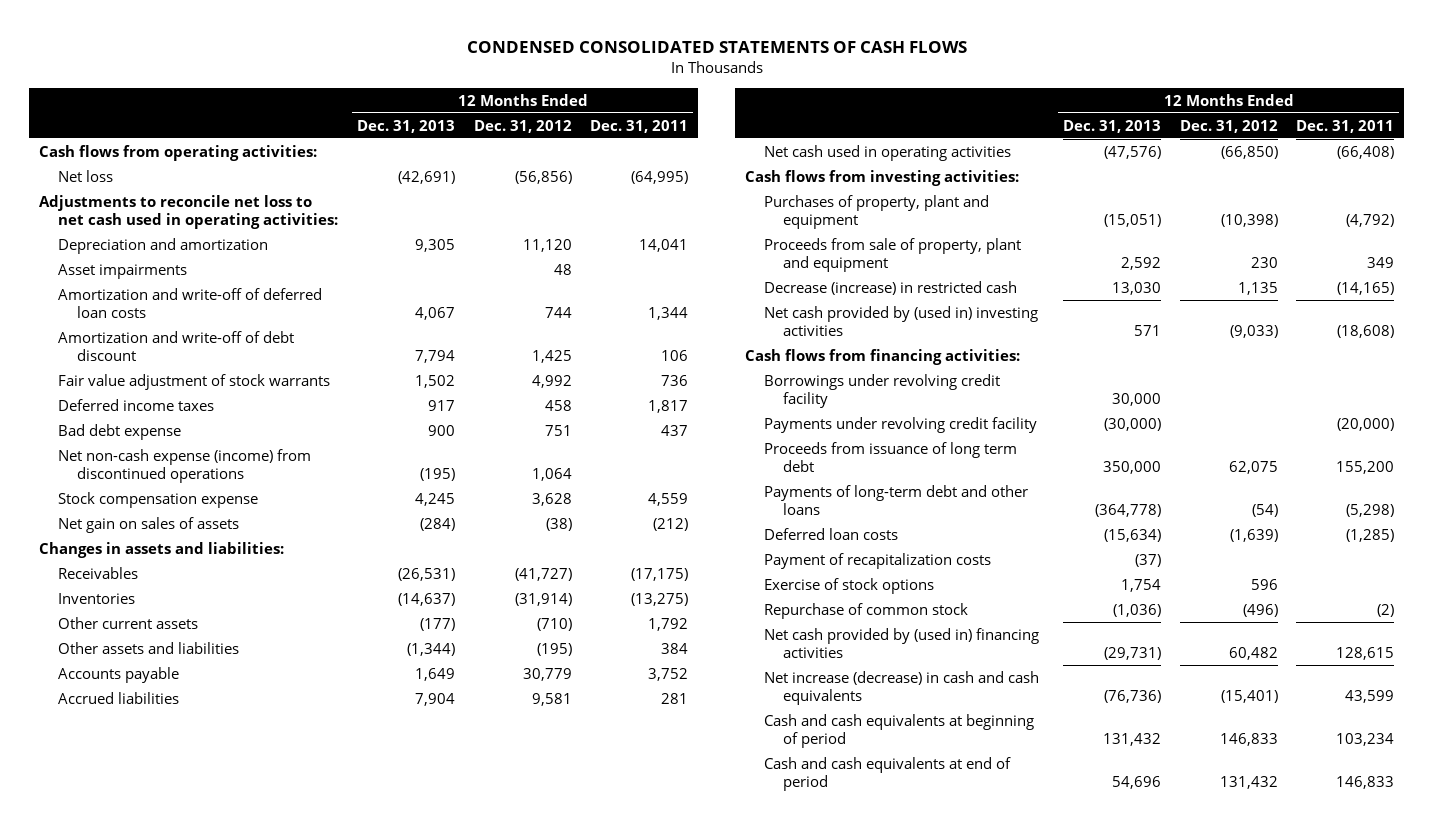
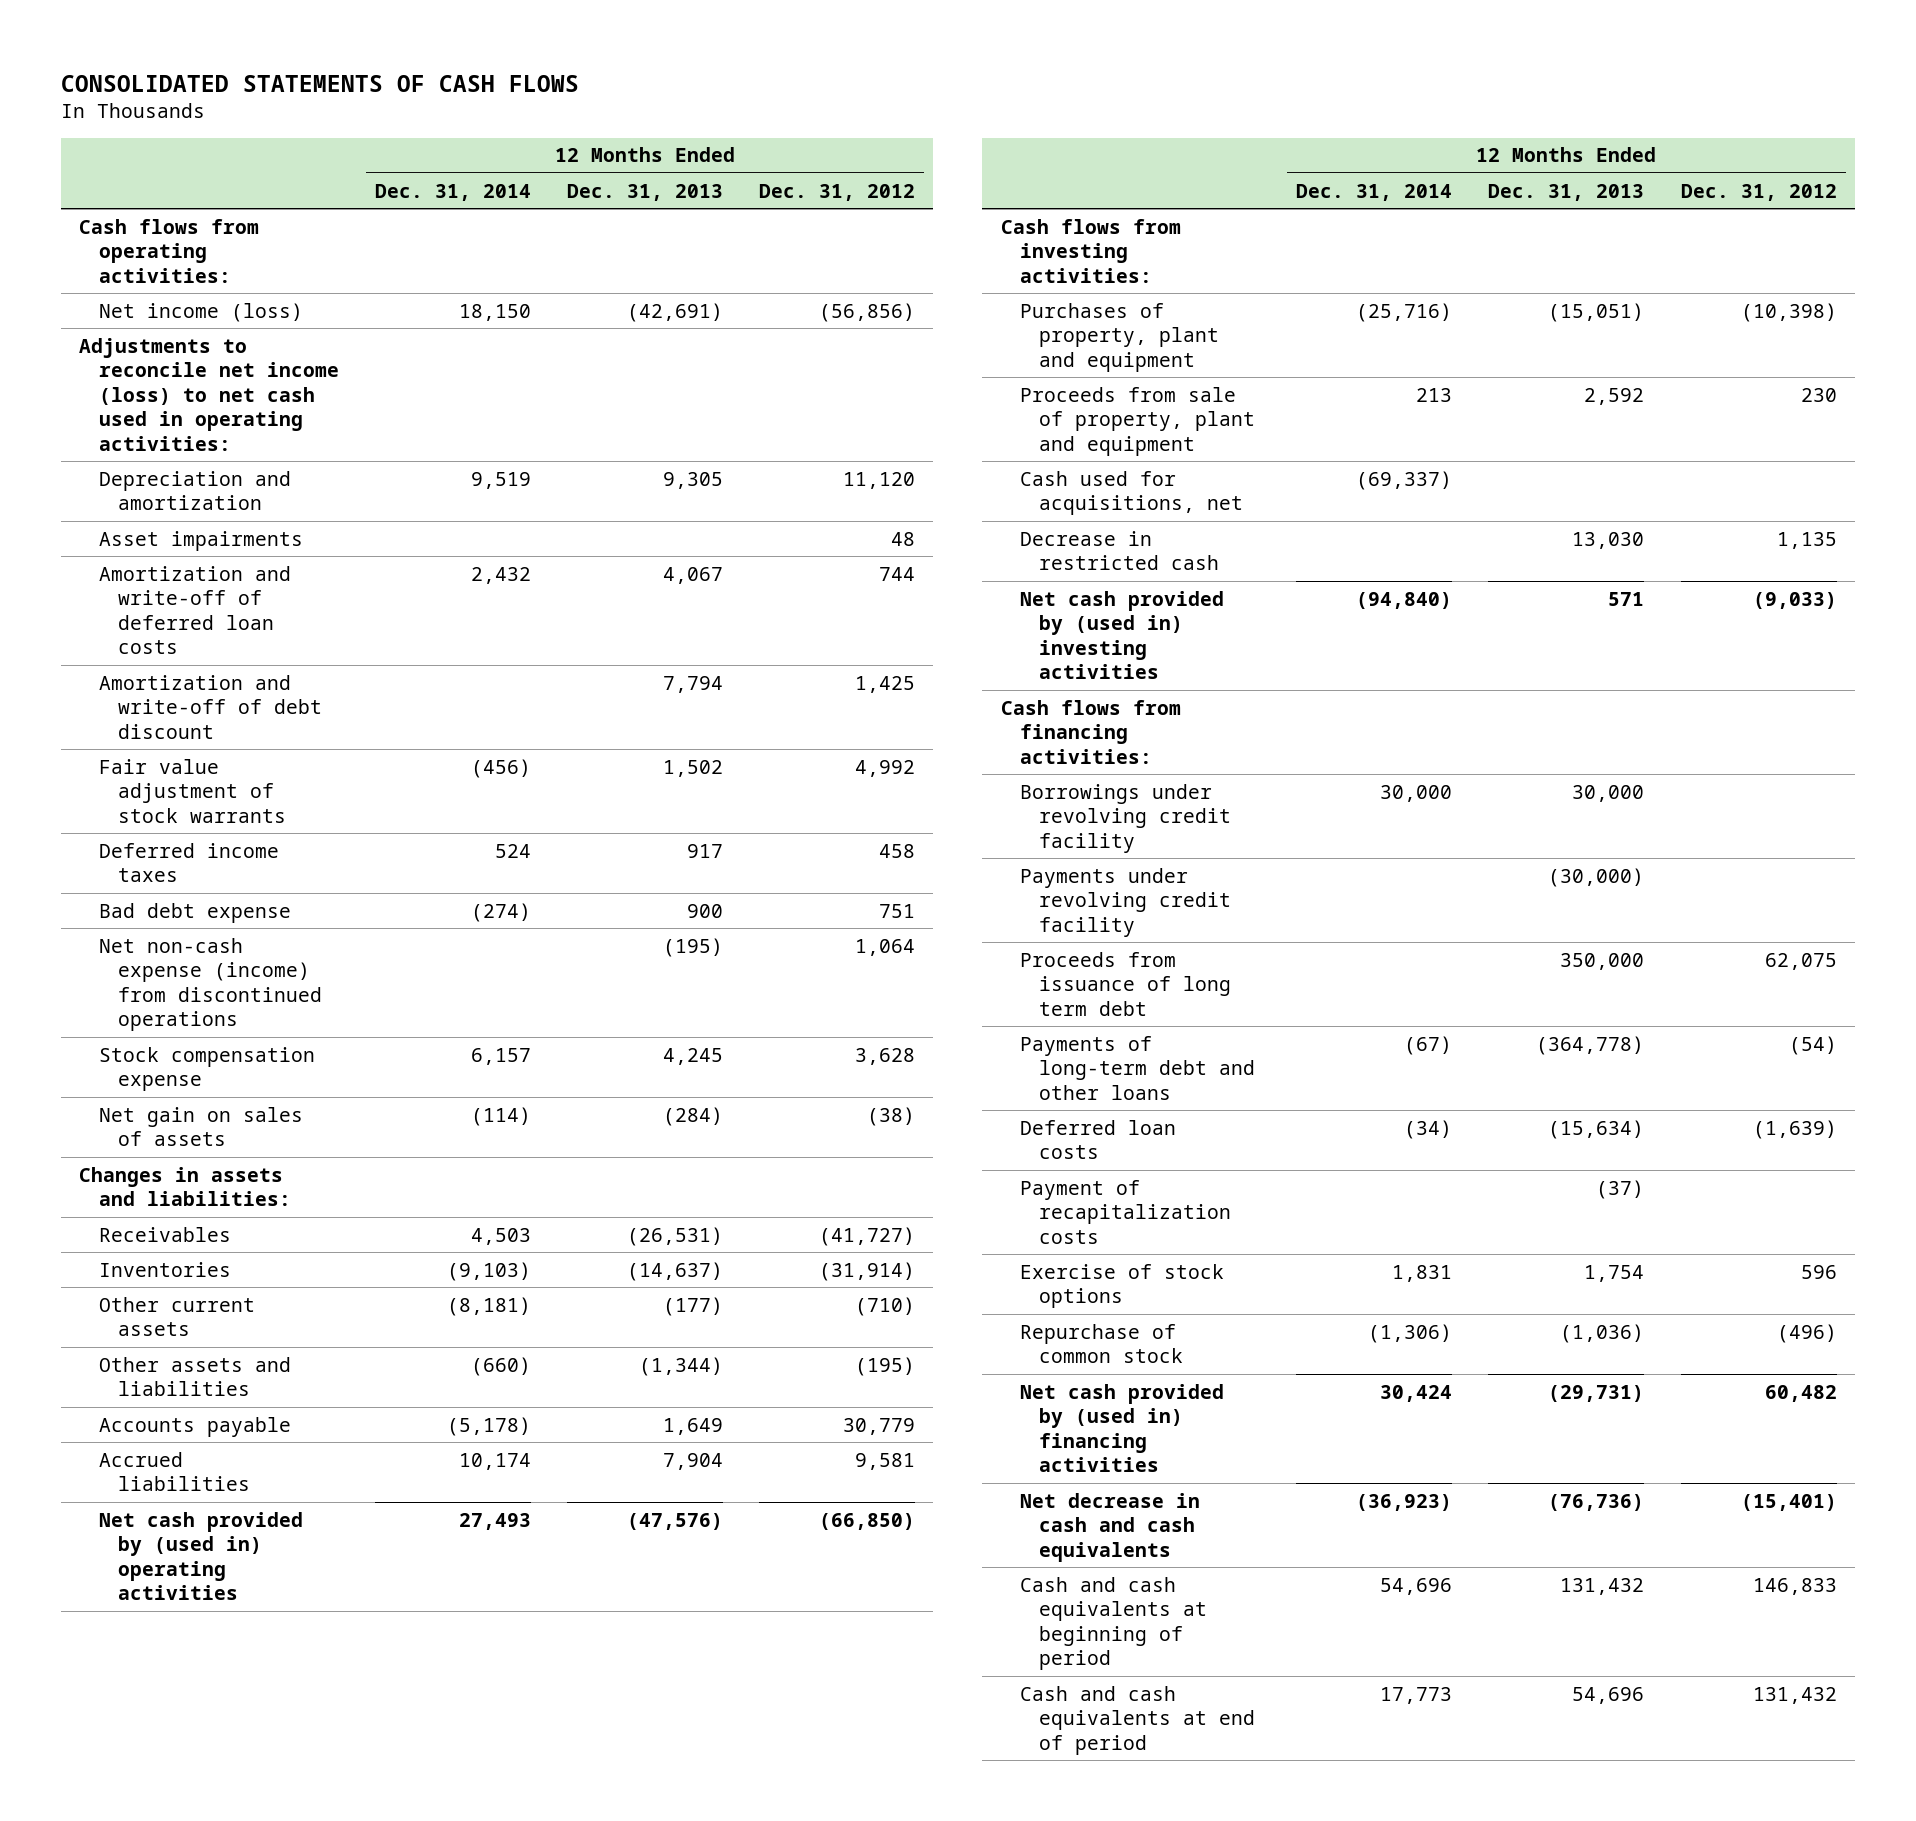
[466,40,967,53] CONDENSED CONSOLIDATED STATEMENTS OF CASH FLOWS -> [61,74,580,92] CONSOLIDATED STATEMENTS OF CASH FLOWS
[590,119,689,133] Dec. 31, 2011 -> none
none -> [374,183,531,201] Dec. 31, 2014
[57,169,113,182] Net loss -> [98,302,303,322] Net income (loss)
[38,194,338,230] Adjustments to reconcile net loss to net cash used in operating activities: -> [79,337,339,451] Adjustments to reconcile net income (loss) to net cash used in operating activities:
[763,144,1011,161] Net cash used in operating activities -> [98,1511,303,1601] Net cash provided by (used in) operating activities
none -> [1019,470,1244,516] Cash used for acquisitions, net
[763,280,1017,295] Decrease (increase) in restricted cash -> [1019,530,1220,571] Decrease in restricted cash
[763,670,1039,706] Net increase (decrease) in cash and cash equivalents -> [1019,1492,1200,1562] Net decrease in cash and cash equivalents

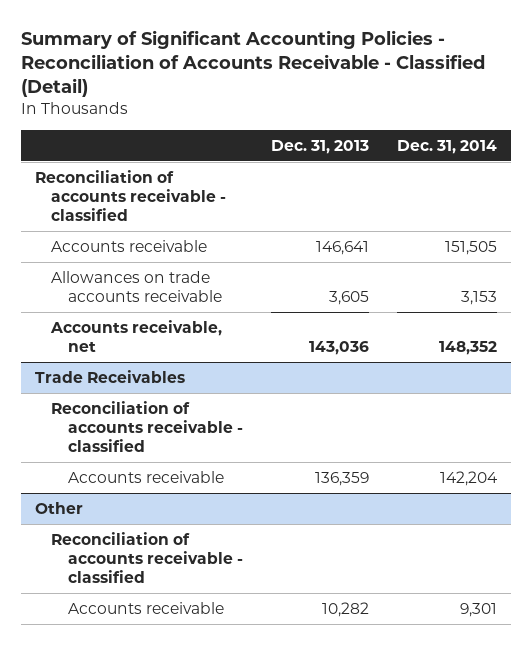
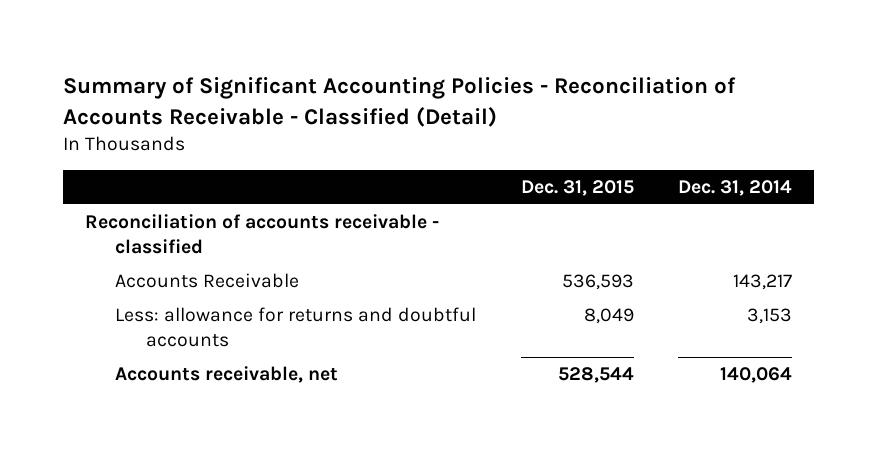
[271,139,370,154] Dec. 31, 2013 -> none
none -> [520,179,634,196] Dec. 31, 2015
[34,369,185,383] Trade Receivables -> none
[51,400,243,452] Reconciliation of accounts receivable - classified -> none
[67,470,224,483] Accounts receivable -> none
[34,501,83,514] Other -> none
[51,531,243,583] Reconciliation of accounts receivable - classified -> none
[67,601,224,614] Accounts receivable -> none
[51,239,208,252] Accounts receivable -> [115,273,300,289] Accounts Receivable
[445,240,498,255] 151,505 -> [733,274,793,291] 143,217
[51,270,222,302] Allowances on trade accounts receivable -> [115,307,477,347] Less: allowance for returns and doubtful accounts
[439,340,498,355] 148,352 -> [720,367,793,384] 140,064

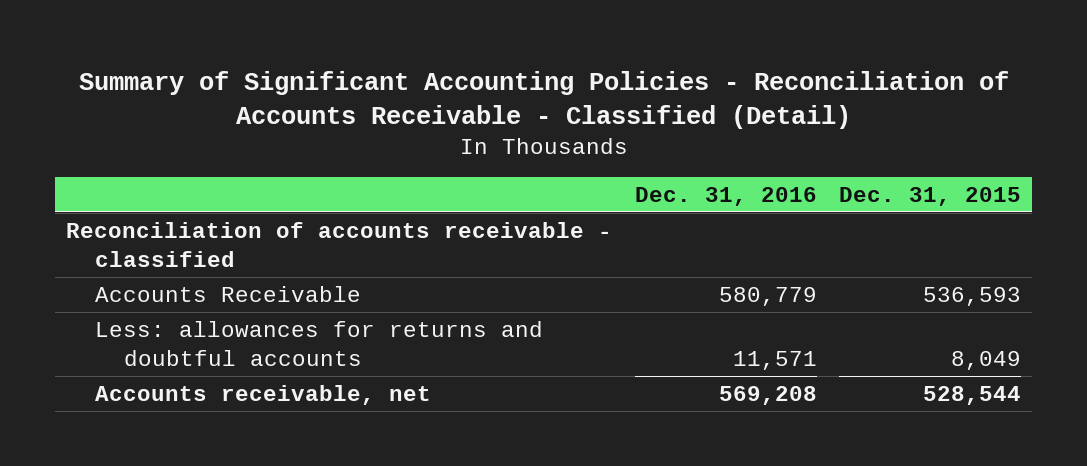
[678,179,793,196] Dec. 31, 2014 -> none
none -> [634,186,817,206] Dec. 31, 2016
[115,307,477,347] Less: allowance for returns and doubtful accounts -> [95,321,544,366] Less: allowances for returns and doubtful accounts

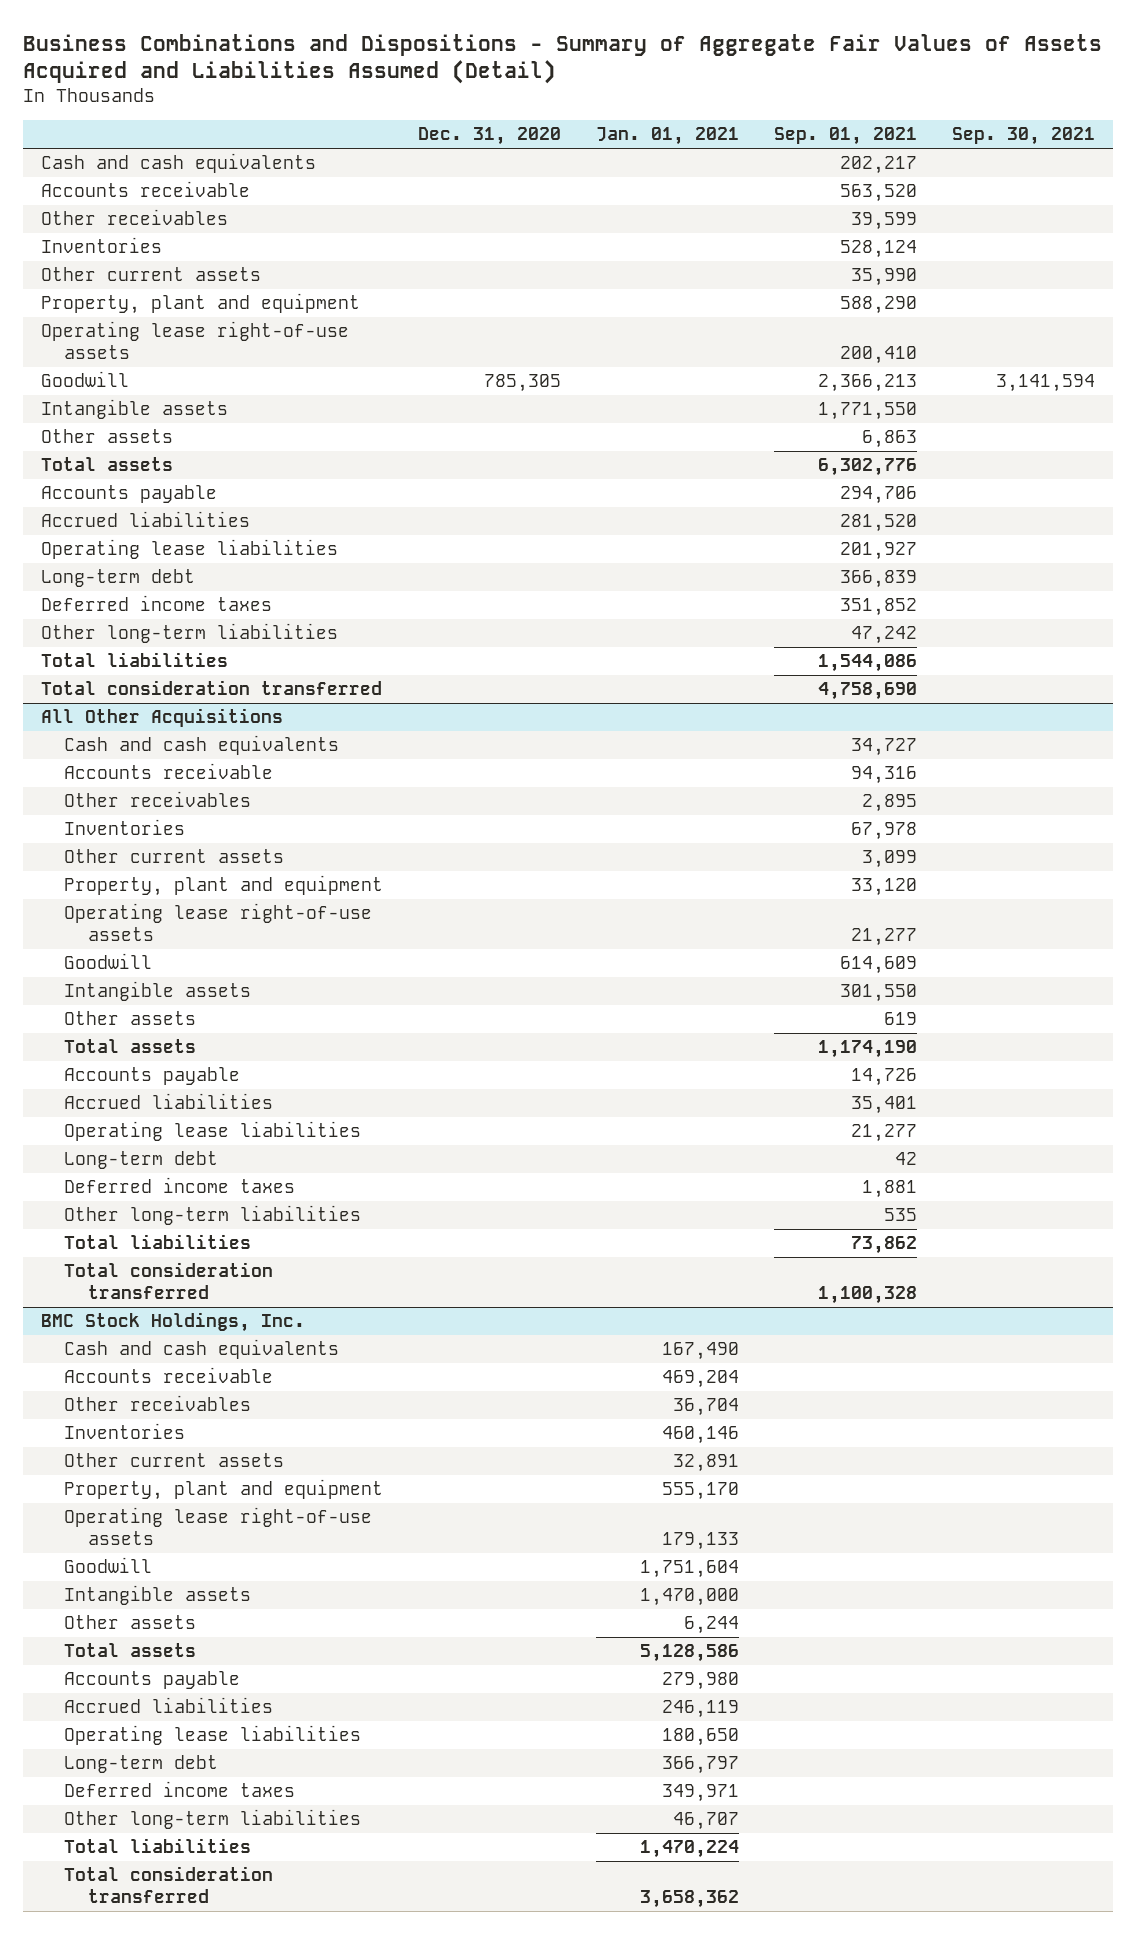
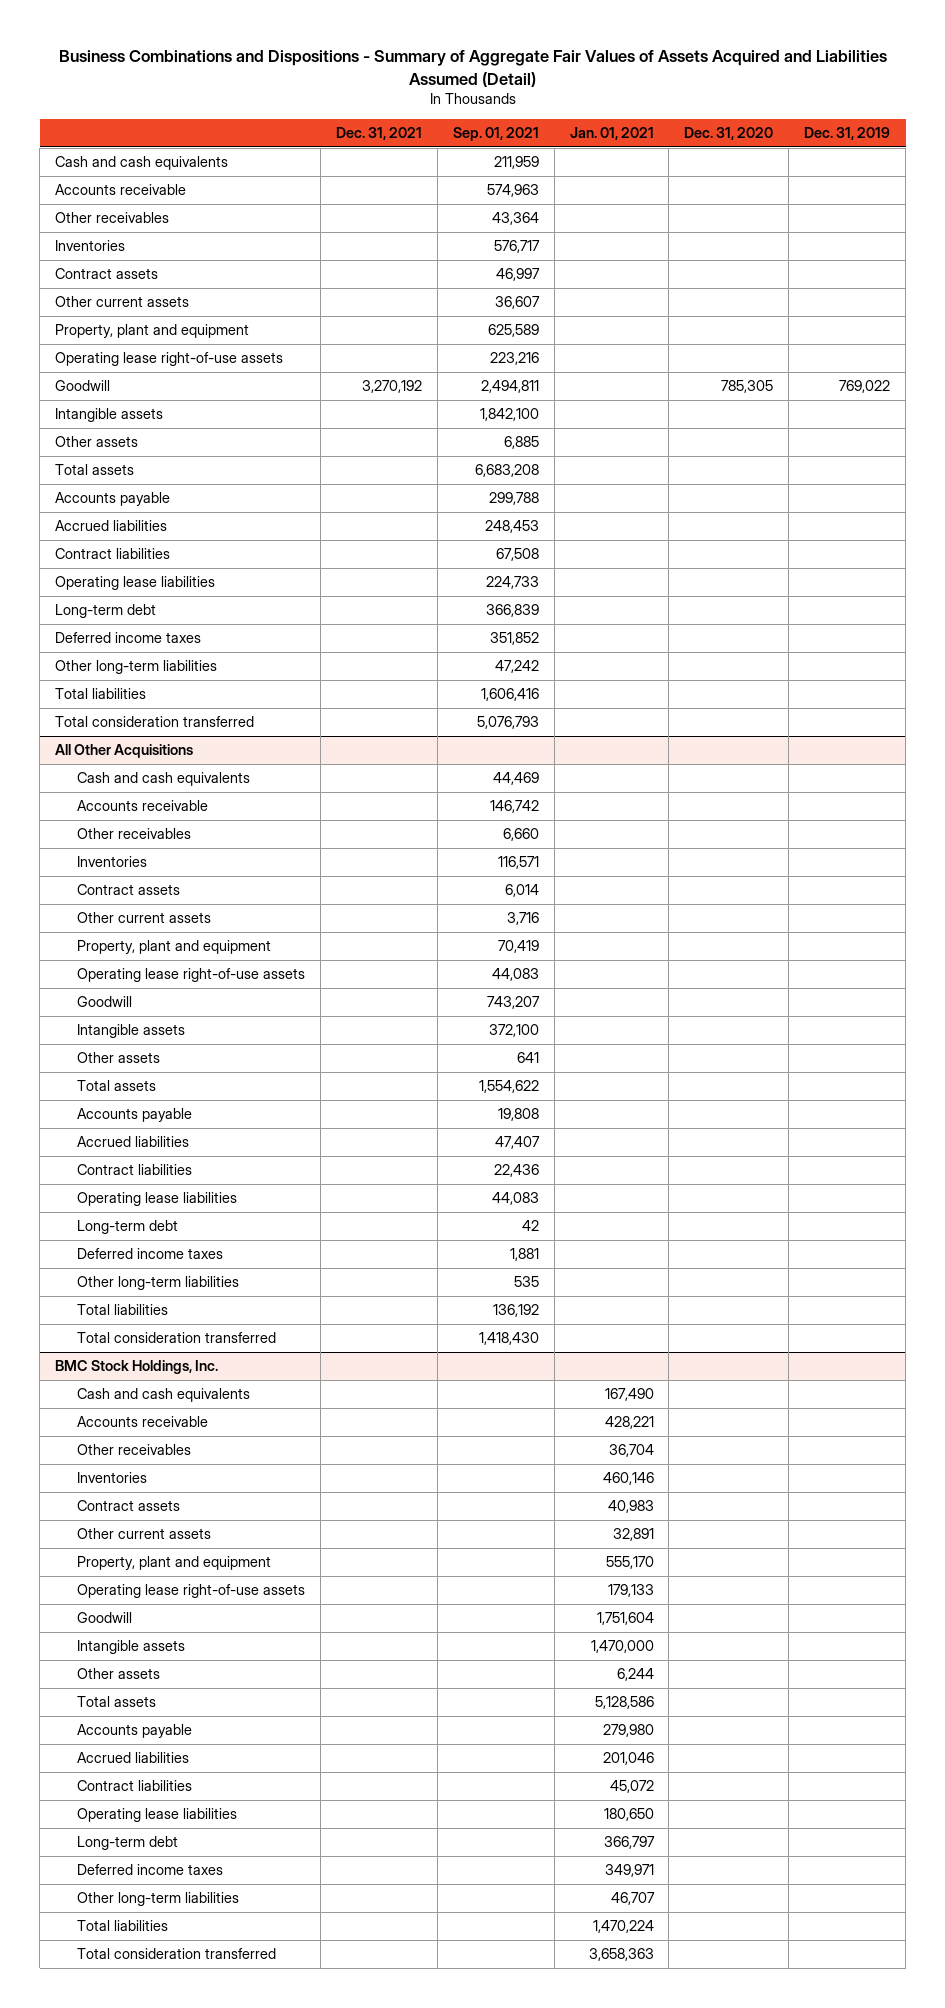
[952,127,1096,146] Sep. 30, 2021 -> none
none -> [335,127,422,141] Dec. 31, 2021
none -> [804,127,891,141] Dec. 31, 2019
[840,156,918,175] 202,217 -> [493,156,539,170] 211,959
[840,184,918,203] 563,520 -> [486,184,539,198] 574,963
[851,212,918,231] 39,599 -> [491,212,539,226] 43,364
[840,240,918,259] 528,124 -> [493,240,540,254] 576,717
none -> [54,268,158,280] Contract assets
[851,268,918,287] 35,990 -> [494,296,540,310] 36,607
[840,296,918,315] 588,290 -> [487,324,539,338] 625,589
[840,345,918,364] 200,410 -> [489,352,539,366] 223,216
[818,374,918,393] 2,366,213 -> [480,380,539,394] 2,494,811
[818,402,918,421] 1,771,550 -> [479,408,539,422] 1,842,100
[862,430,918,449] 6,863 -> [503,436,539,450] 6,885
[818,458,918,477] 6,302,776 -> [474,464,539,478] 6,683,208
[840,486,918,505] 294,706 -> [488,492,539,506] 299,788
[840,514,918,533] 281,520 -> [484,520,539,534] 248,453
none -> [54,548,170,560] Contract liabilities
[840,542,918,561] 201,927 -> [485,576,539,590] 224,733
[818,654,918,673] 1,544,086 -> [480,688,539,702] 1,606,416
[818,682,918,701] 4,758,690 -> [476,716,539,730] 5,076,793
[851,738,918,757] 34,727 -> [492,772,539,786] 44,469
[851,766,918,785] 94,316 -> [489,800,539,814] 146,742
[862,794,918,813] 2,895 -> [502,828,539,842] 6,660
[851,822,918,841] 67,978 -> [497,856,539,870] 116,571
none -> [76,884,180,896] Contract assets
[862,850,918,869] 3,099 -> [506,912,539,926] 3,716
[851,878,918,897] 33,120 -> [497,940,539,954] 70,419
[851,927,918,946] 21,277 -> [491,968,539,982] 44,083
[840,956,918,975] 614,609 -> [486,996,540,1010] 743,207
[840,984,918,1003] 301,550 -> [488,1024,539,1038] 372,100
[884,1012,918,1026] 619 -> [516,1052,539,1064] 641
[818,1040,918,1059] 1,174,190 -> [478,1080,539,1094] 1,554,622
[851,1068,918,1087] 14,726 -> [497,1108,539,1122] 19,808
[851,1096,918,1115] 35,401 -> [494,1136,540,1150] 47,407
none -> [76,1164,192,1176] Contract liabilities
[851,1124,918,1143] 21,277 -> [491,1192,539,1206] 44,083
[851,1236,918,1255] 73,862 -> [492,1304,539,1318] 136,192
[818,1285,918,1304] 1,100,328 -> [478,1332,539,1346] 1,418,430
[662,1370,740,1389] 469,204 -> [604,1416,654,1430] 428,221
none -> [76,1500,180,1512] Contract assets
[662,1700,740,1719] 246,119 -> [602,1752,654,1766] 201,046
none -> [76,1780,192,1792] Contract liabilities
[640,1889,740,1908] 3,658,362 -> [588,1948,654,1962] 3,658,363

